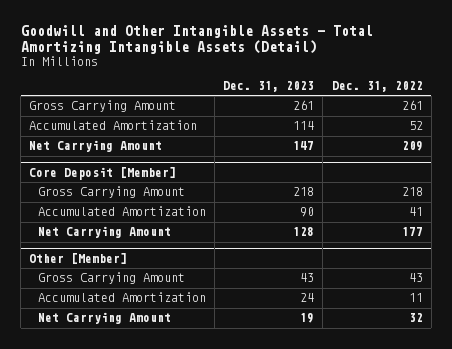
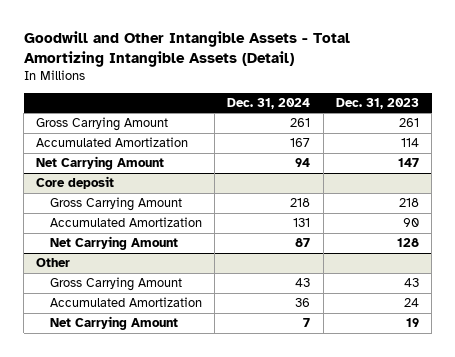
[331,81,423,93] Dec. 31, 2022 -> none
none -> [227,97,311,109] Dec. 31, 2024
[29,166,177,180] Core Deposit [Member] -> [36,176,115,190] Core deposit
[29,252,128,264] Other [Member] -> [36,258,71,268] Other

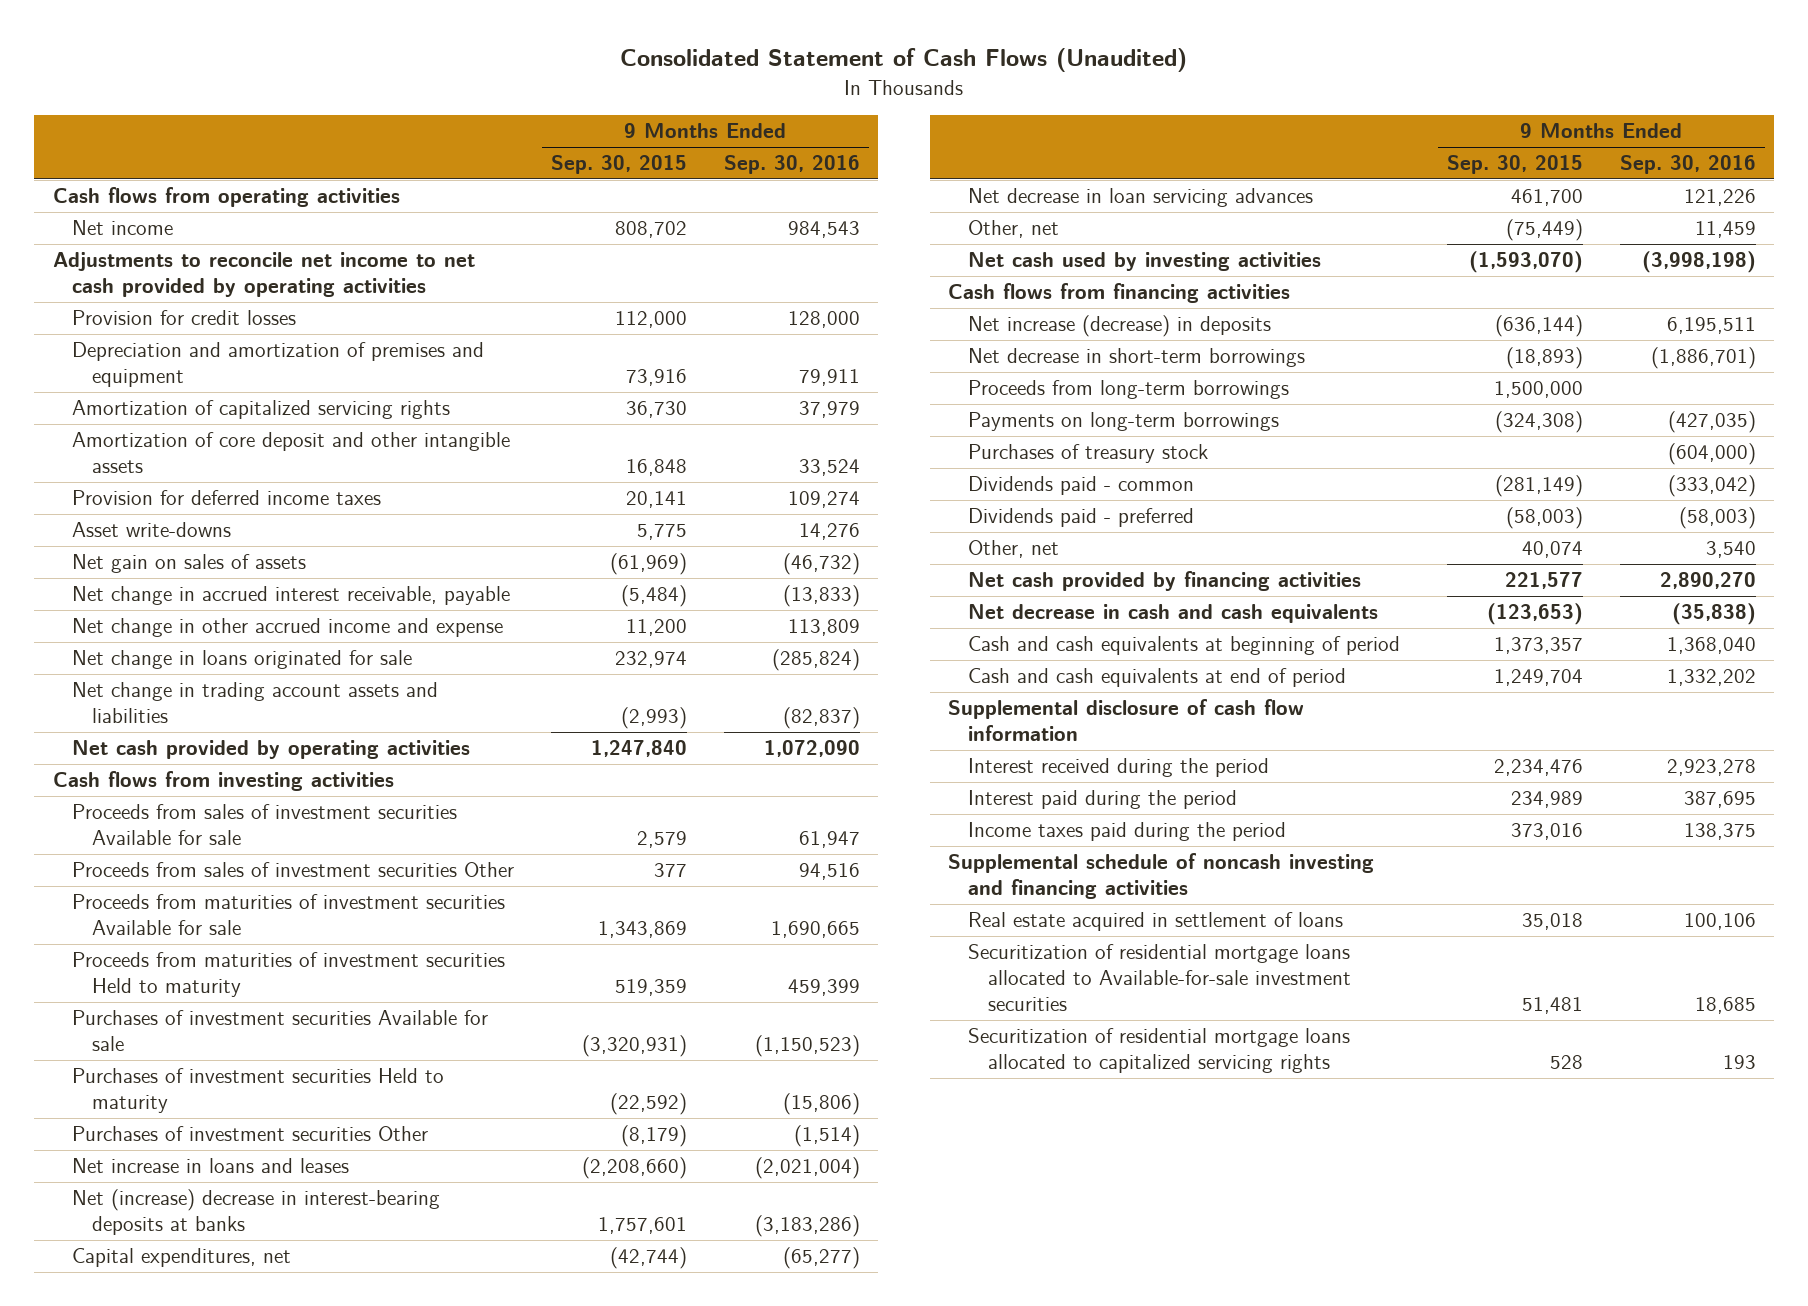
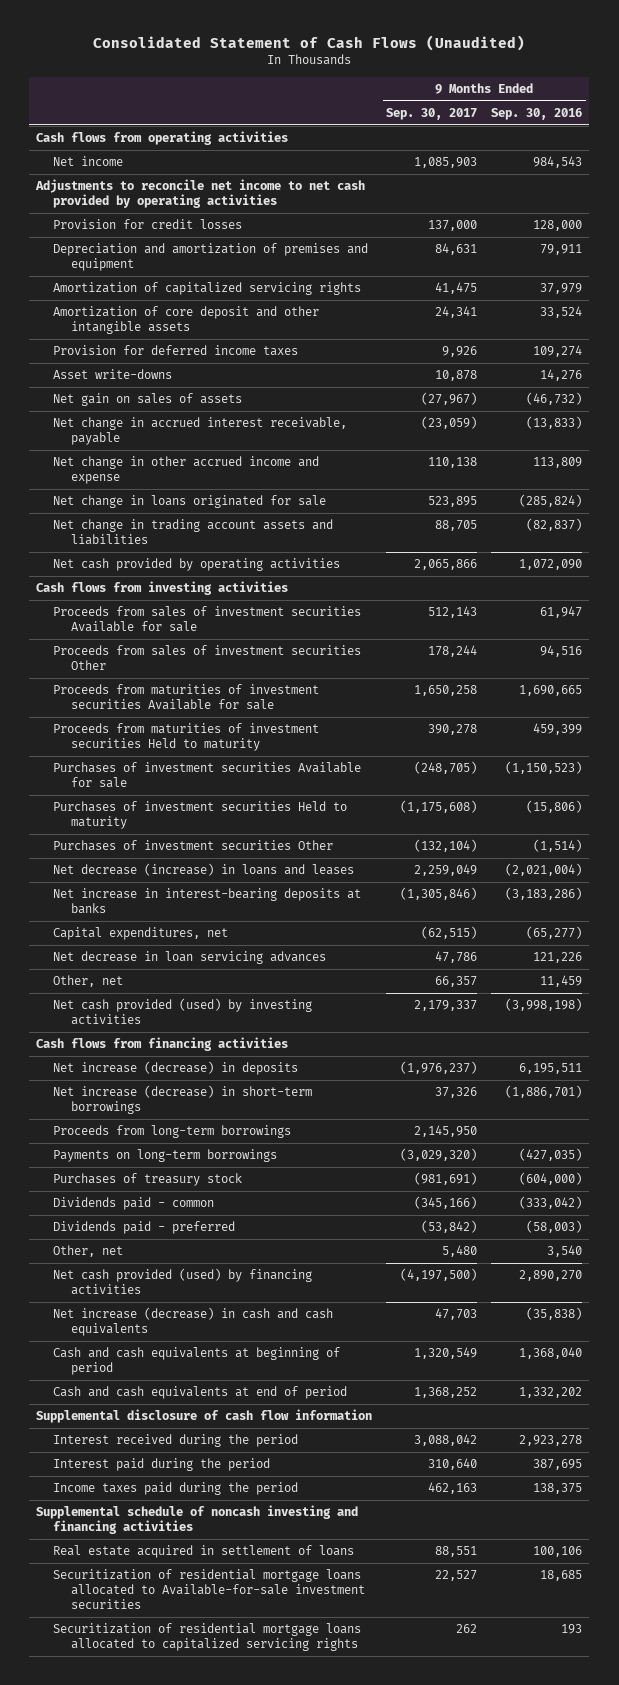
[551,155,688,175] Sep. 30, 2015 -> none
none -> [386,108,478,121] Sep. 30, 2017
[72,1158,350,1174] Net increase in loans and leases -> [53,863,355,877] Net decrease (increase) in loans and leases
[72,1189,441,1236] Net (increase) decrease in interest-bearing deposits at banks -> [53,888,362,915] Net increase in interest-bearing deposits at banks
[968,252,1322,272] Net cash used by investing activities -> [53,998,313,1026] Net cash provided (used) by investing activities
[968,348,1306,368] Net decrease in short-term borrowings -> [53,1085,313,1115] Net increase (decrease) in short-term borrowings
[968,571,1362,592] Net cash provided by financing activities -> [53,1268,313,1296] Net cash provided (used) by financing activities
[968,604,1379,624] Net decrease in cash and cash equivalents -> [53,1307,334,1337] Net increase (decrease) in cash and cash equivalents

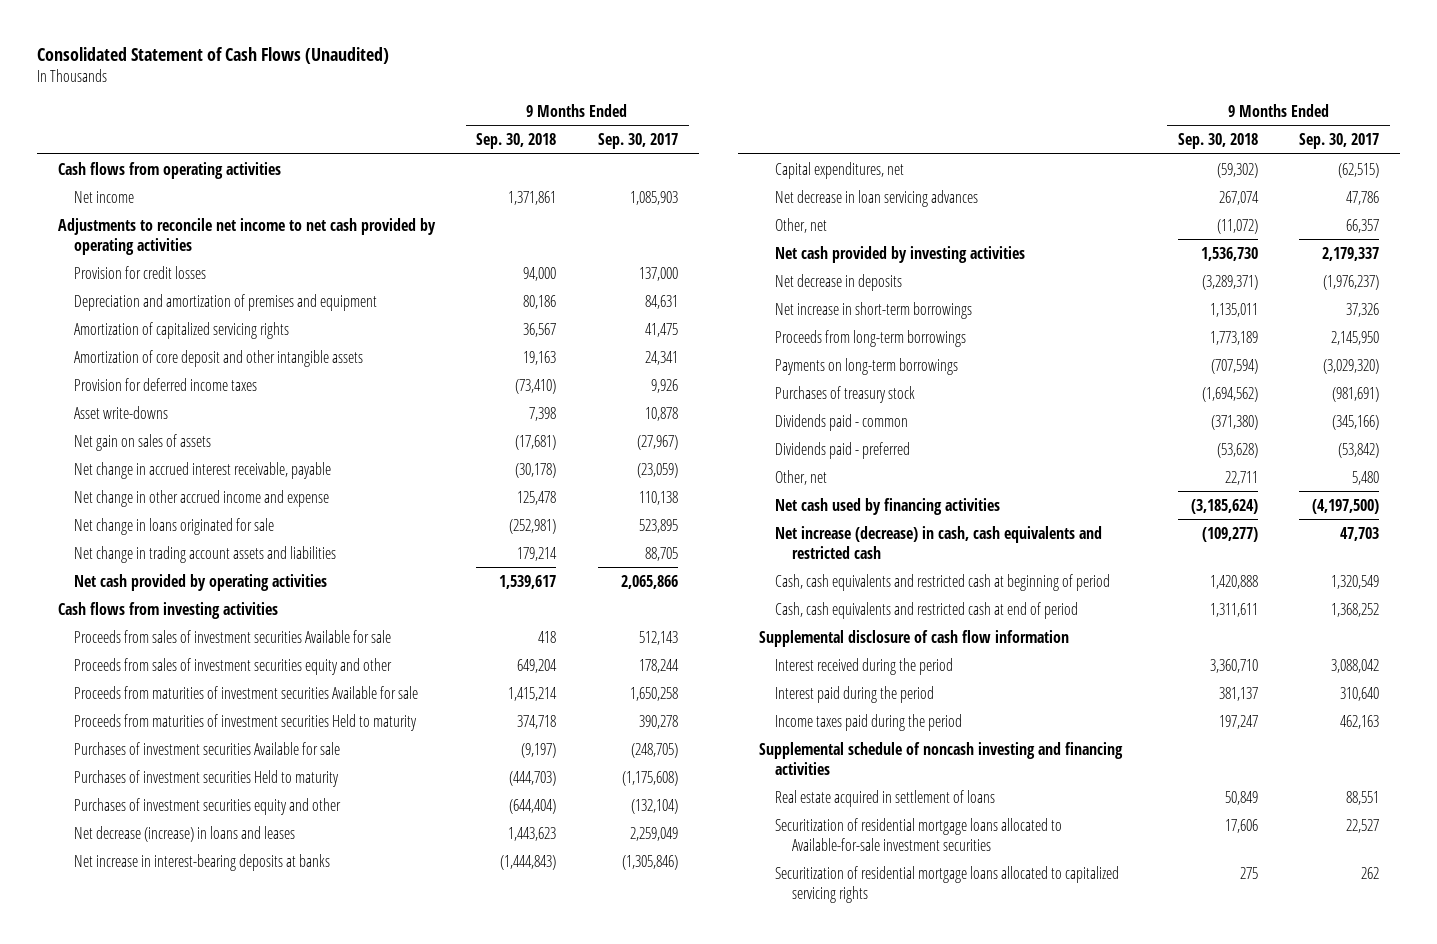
[491,108,583,121] Sep. 30, 2016 -> none
none -> [476,133,557,150] Sep. 30, 2018
[53,645,362,671] Proceeds from sales of investment securities Other -> [74,657,393,675] Proceeds from sales of investment securities equity and other
[53,840,334,852] Purchases of investment securities Other -> [74,797,342,815] Purchases of investment securities equity and other
[36,1037,289,1052] Cash flows from financing activities -> none
[53,998,313,1026] Net cash provided (used) by investing activities -> [775,245,1026,263] Net cash provided by investing activities
[53,1061,299,1076] Net increase (decrease) in deposits -> [775,273,903,291] Net decrease in deposits
[53,1085,313,1115] Net increase (decrease) in short-term borrowings -> [775,301,973,319] Net increase in short-term borrowings
[53,1268,313,1296] Net cash provided (used) by financing activities -> [775,497,1001,515] Net cash used by financing activities
[53,1307,334,1337] Net increase (decrease) in cash and cash equivalents -> [775,525,1103,559] Net increase (decrease) in cash, cash equivalents and restricted cash
[53,1347,341,1376] Cash and cash equivalents at beginning of period -> [775,573,1111,591] Cash, cash equivalents and restricted cash at beginning of period
[53,1386,348,1400] Cash and cash equivalents at end of period -> [775,601,1079,619] Cash, cash equivalents and restricted cash at end of period

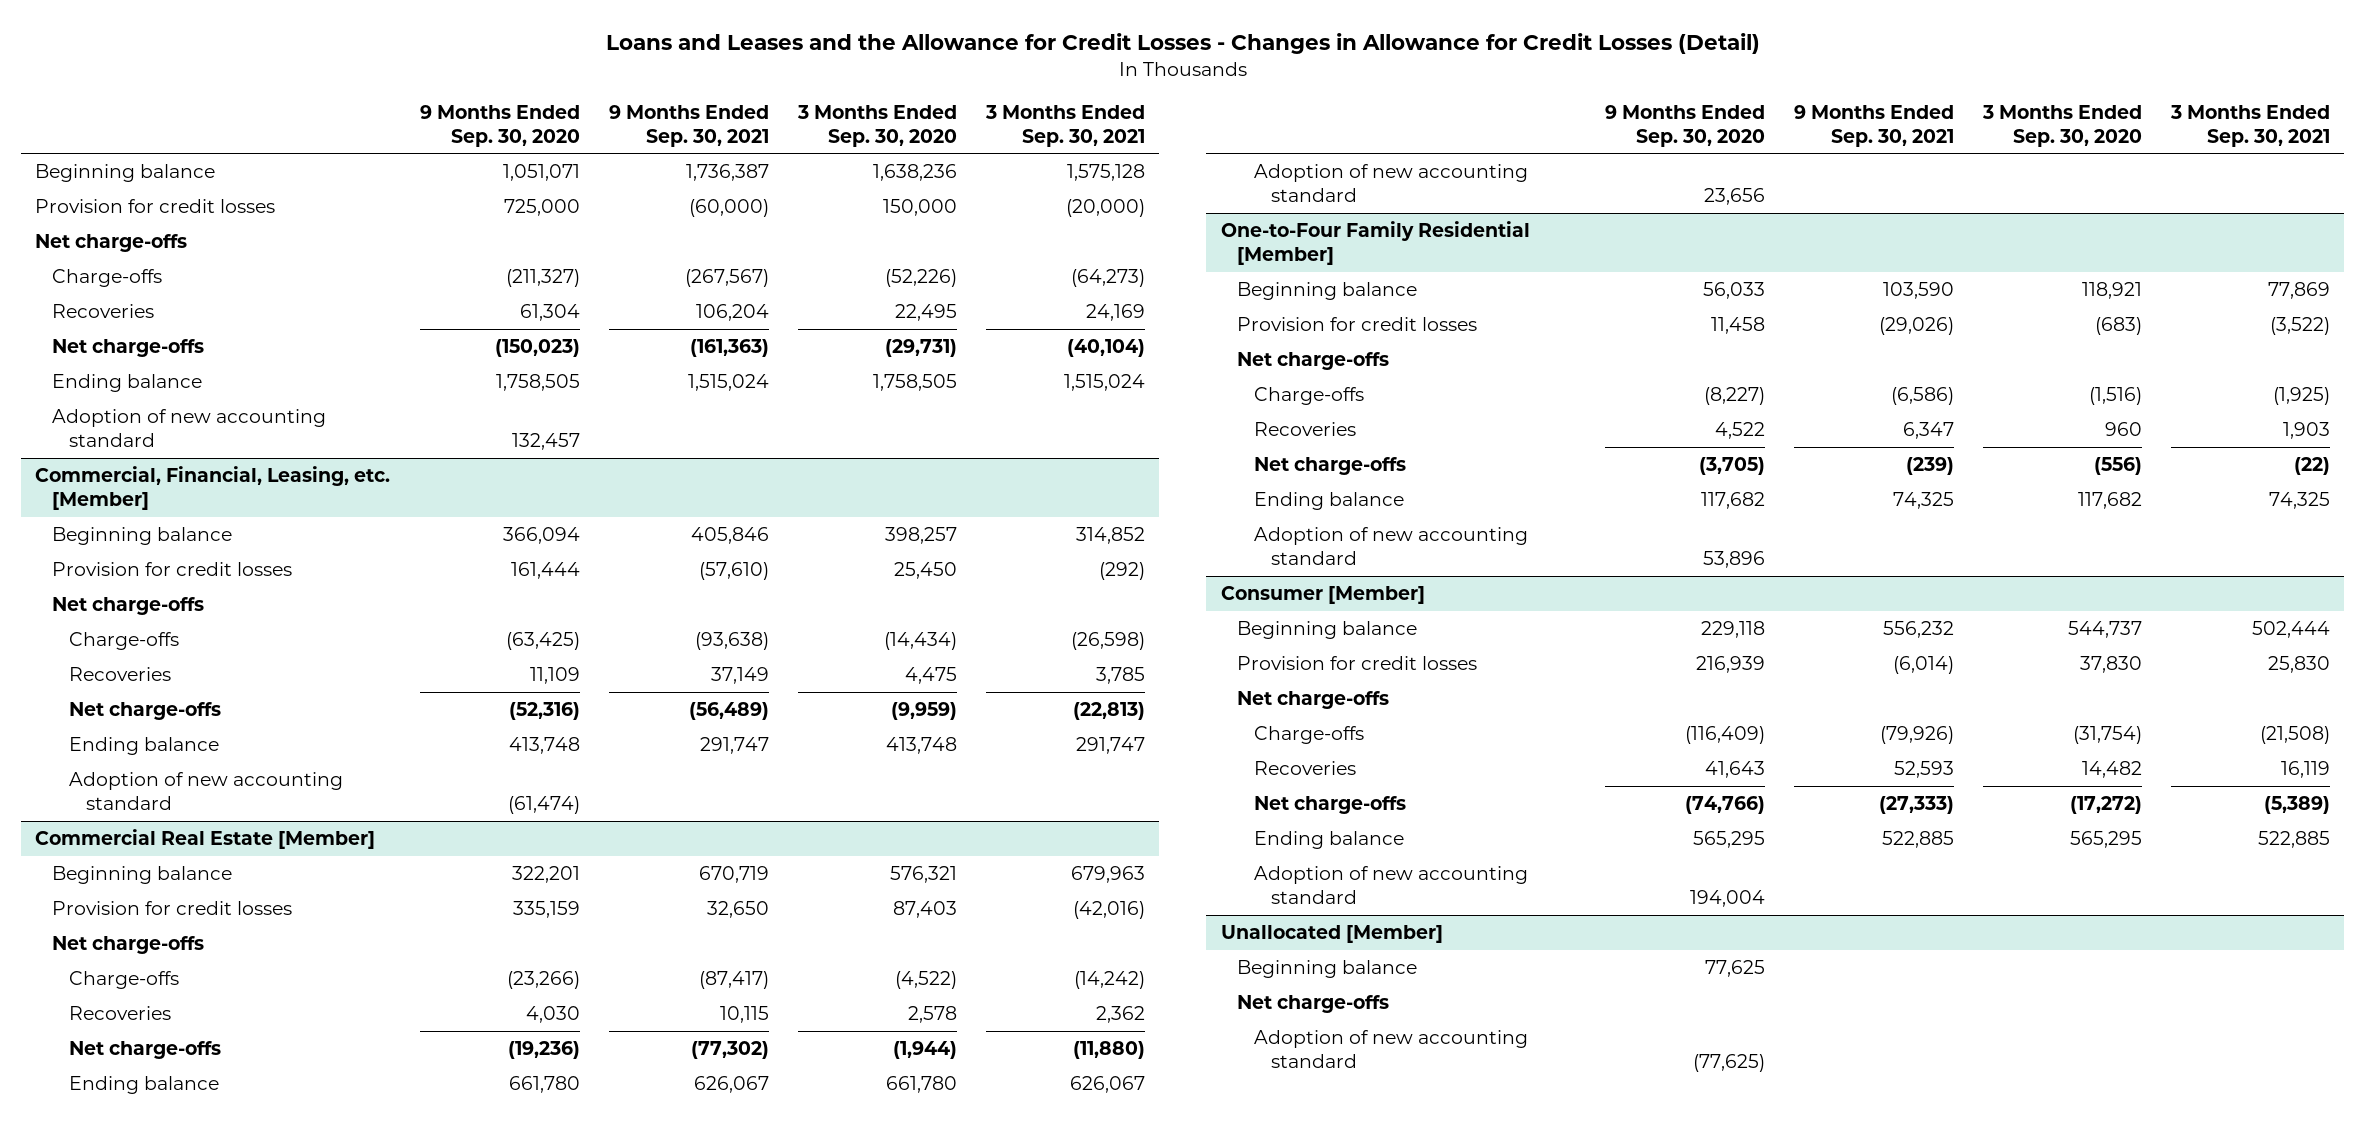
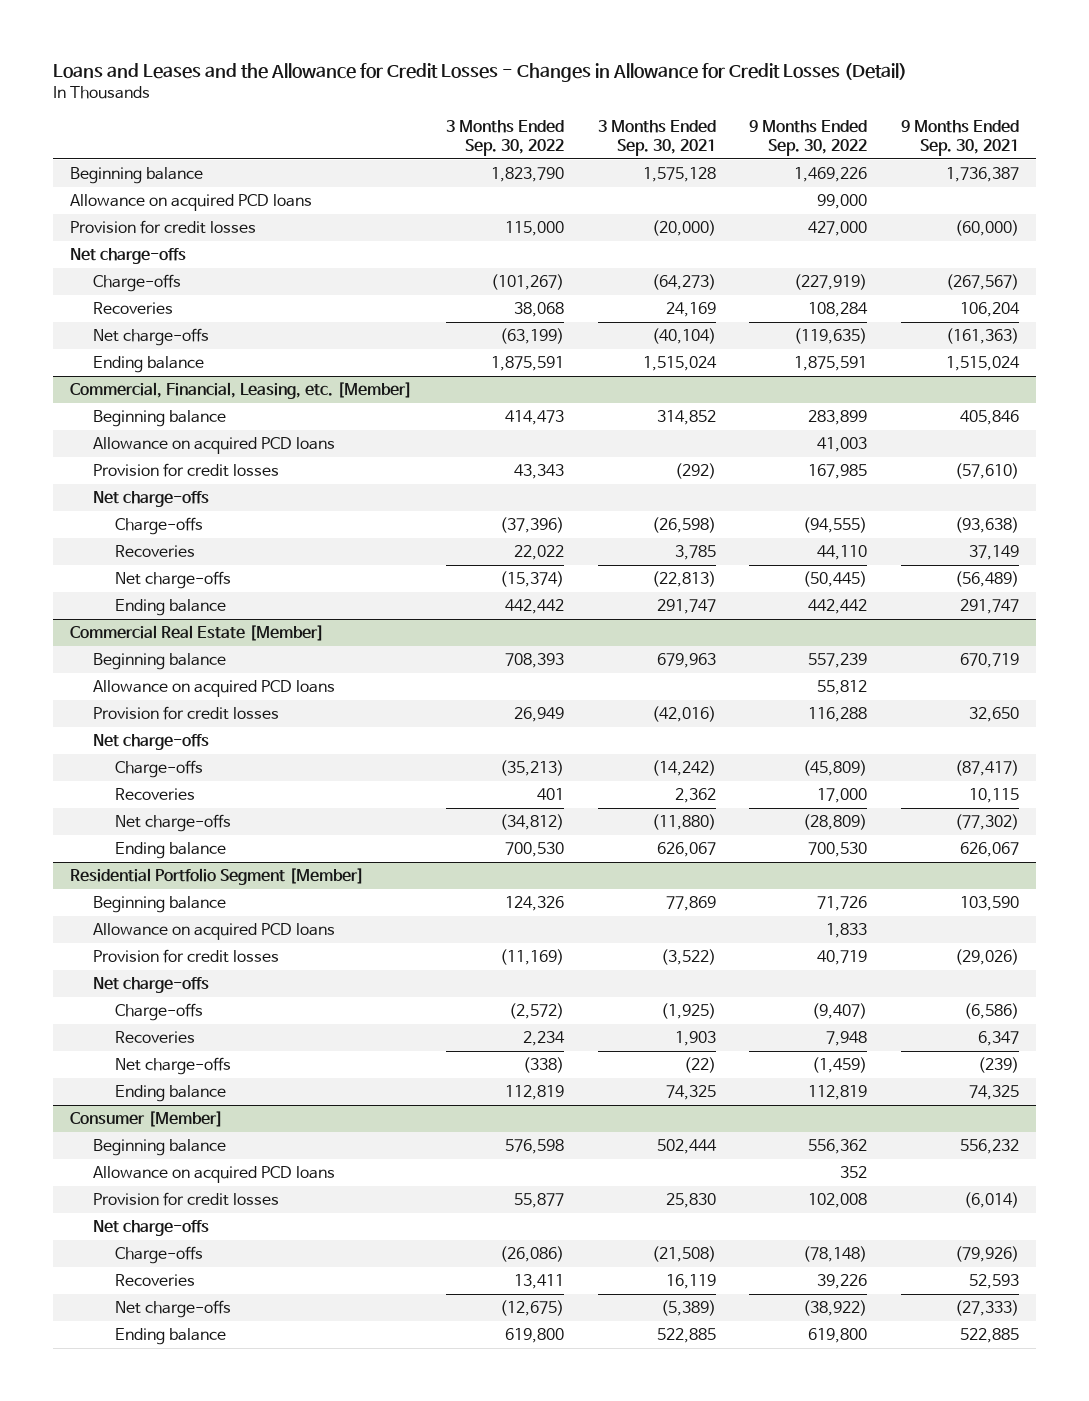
[419,104,580,147] 9 Months Ended Sep. 30, 2020 -> none
[796,104,957,147] 3 Months Ended Sep. 30, 2020 -> none
none -> [445,120,564,156] 3 Months Ended Sep. 30, 2022
none -> [749,120,868,156] 9 Months Ended Sep. 30, 2022
none -> [70,194,313,212] Allowance on acquired PCD loans
[52,409,327,448] Adoption of new accounting standard -> none
none -> [92,437,335,455] Allowance on acquired PCD loans
[68,772,343,811] Adoption of new accounting standard -> none
none -> [92,680,335,698] Allowance on acquired PCD loans
[1254,164,1529,203] Adoption of new accounting standard -> none
[1220,221,1530,266] One-to-Four Family Residential [Member] -> [70,868,365,886] Residential Portfolio Segment [Member]
none -> [92,923,335,941] Allowance on acquired PCD loans
[1254,527,1529,566] Adoption of new accounting standard -> none
none -> [92,1166,335,1184] Allowance on acquired PCD loans
[1254,866,1529,905] Adoption of new accounting standard -> none
[1220,925,1443,944] Unallocated [Member] -> none
[1237,960,1418,979] Beginning balance -> none
[1237,995,1390,1014] Net charge-offs -> none
[1254,1030,1529,1069] Adoption of new accounting standard -> none

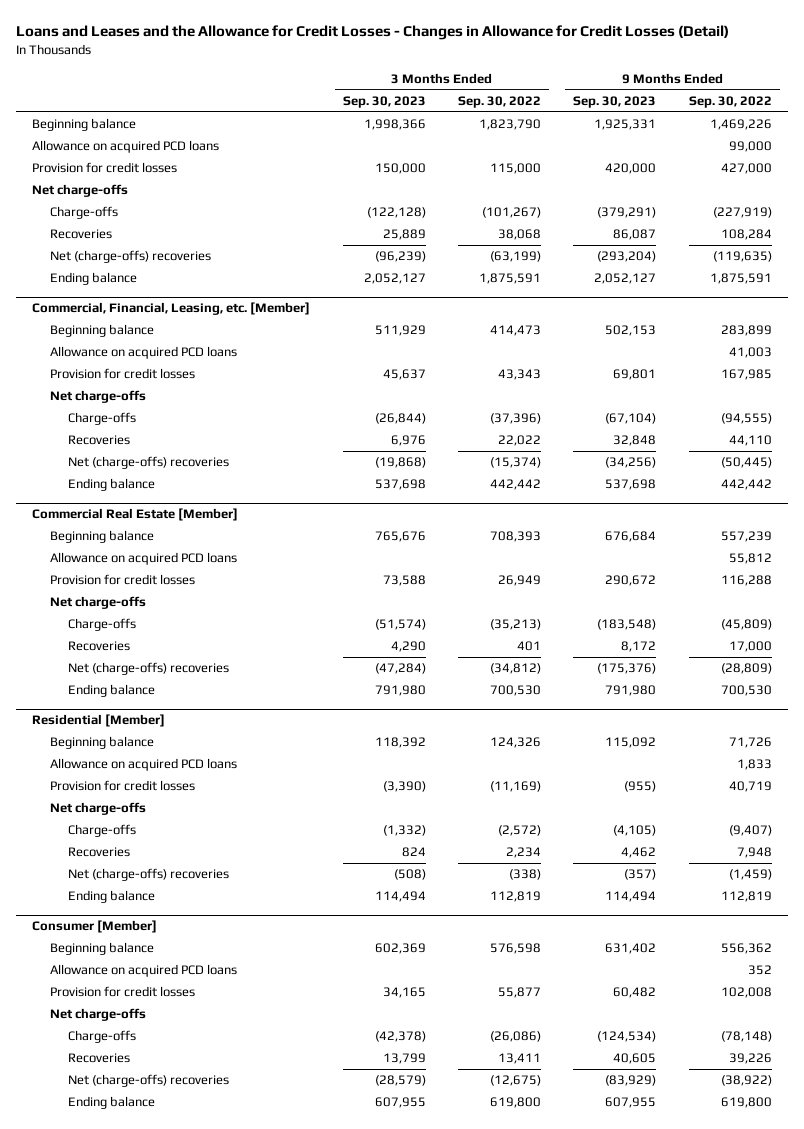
[597,120,716,156] 3 Months Ended Sep. 30, 2021 -> none
[901,120,1020,156] 9 Months Ended Sep. 30, 2021 -> none
none -> [342,95,426,108] Sep. 30, 2023
none -> [573,95,657,108] Sep. 30, 2023
[92,328,209,347] Net charge-offs -> [50,250,212,264] Net (charge-offs) recoveries
[115,571,232,590] Net charge-offs -> [68,456,230,470] Net (charge-offs) recoveries
[115,814,232,833] Net charge-offs -> [68,662,230,676] Net (charge-offs) recoveries
[70,868,365,886] Residential Portfolio Segment [Member] -> [32,714,166,728] Residential [Member]
[115,1057,232,1076] Net charge-offs -> [68,868,230,882] Net (charge-offs) recoveries
[115,1300,232,1319] Net charge-offs -> [68,1074,230,1088] Net (charge-offs) recoveries

